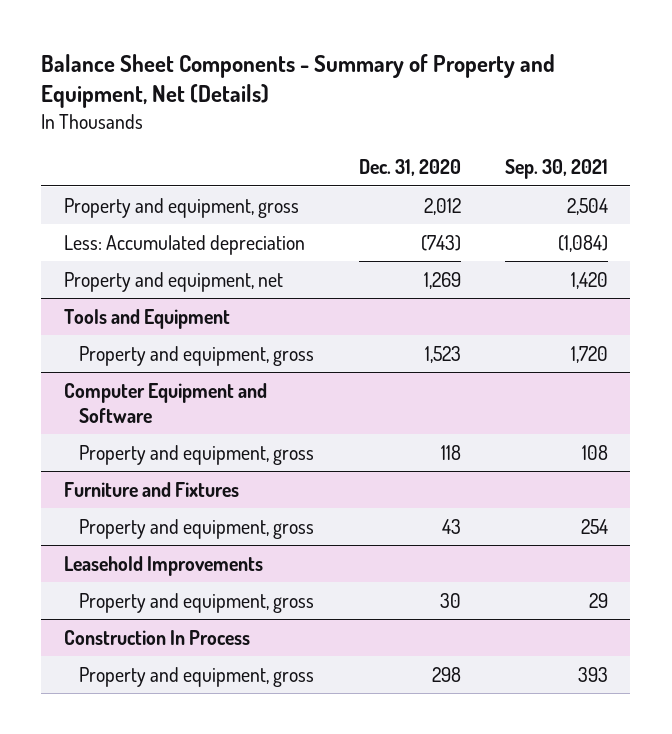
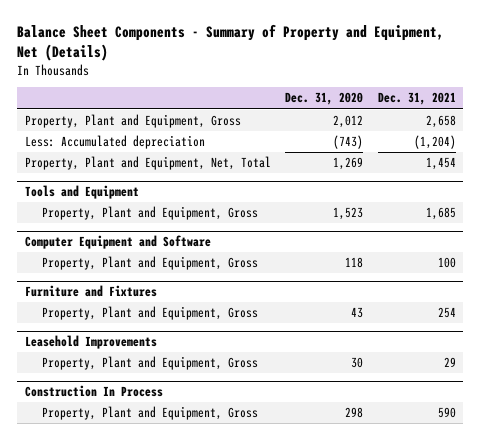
[505,159,609,180] Sep. 30, 2021 -> none
none -> [377,92,456,106] Dec. 31, 2021
[63,197,299,218] Property and equipment, gross -> [24,114,241,129] Property, Plant and Equipment, Gross
[63,271,283,292] Property and equipment, net -> [24,156,271,171] Property, Plant and Equipment, Net, Total
[79,345,315,366] Property and equipment, gross -> [42,206,259,221] Property, Plant and Equipment, Gross
[79,444,315,465] Property and equipment, gross -> [42,256,259,271] Property, Plant and Equipment, Gross
[79,518,315,539] Property and equipment, gross -> [42,306,259,321] Property, Plant and Equipment, Gross
[79,592,315,613] Property and equipment, gross -> [42,356,259,371] Property, Plant and Equipment, Gross
[79,666,315,687] Property and equipment, gross -> [42,406,259,421] Property, Plant and Equipment, Gross

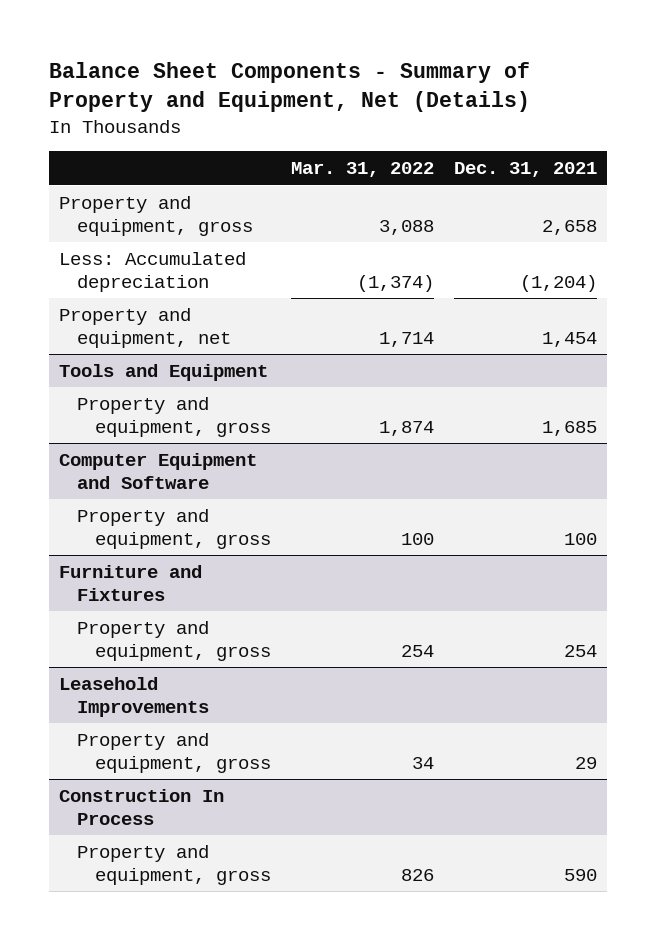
[285,92,364,106] Dec. 31, 2020 -> none
none -> [290,162,434,178] Mar. 31, 2022
[24,114,241,129] Property, Plant and Equipment, Gross -> [58,195,254,236] Property and equipment, gross
[24,156,271,171] Property, Plant and Equipment, Net, Total -> [58,307,232,348] Property and equipment, net
[42,206,259,221] Property, Plant and Equipment, Gross -> [77,396,272,437] Property and equipment, gross
[42,256,259,271] Property, Plant and Equipment, Gross -> [77,508,272,549] Property and equipment, gross
[42,306,259,321] Property, Plant and Equipment, Gross -> [77,620,272,661] Property and equipment, gross
[42,356,259,371] Property, Plant and Equipment, Gross -> [77,732,272,773] Property and equipment, gross
[42,406,259,421] Property, Plant and Equipment, Gross -> [77,844,272,885] Property and equipment, gross

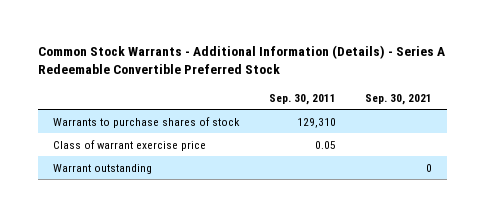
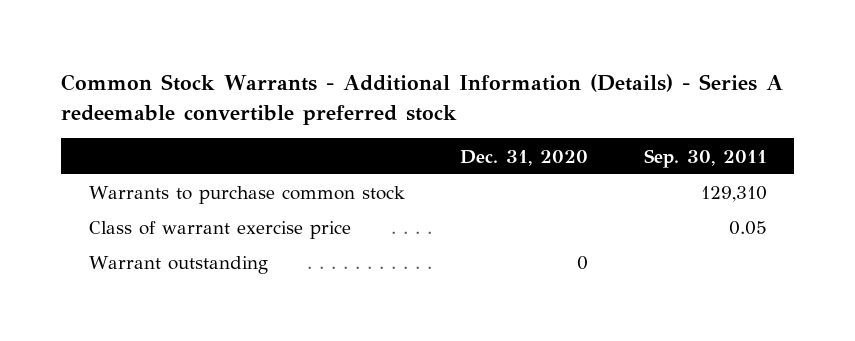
[38,45,446,75] Common Stock Warrants - Additional Information (Details) - Series A Redeemable Convertible Preferred Stock -> [61,74,784,125] Common Stock Warrants - Additional Information (Details) - Series A redeemable convertible preferred stock
[365,93,433,105] Sep. 30, 2021 -> none
none -> [460,149,589,166] Dec. 31, 2020
[52,116,240,128] Warrants to purchase shares of stock -> [88,186,405,205] Warrants to purchase common stock

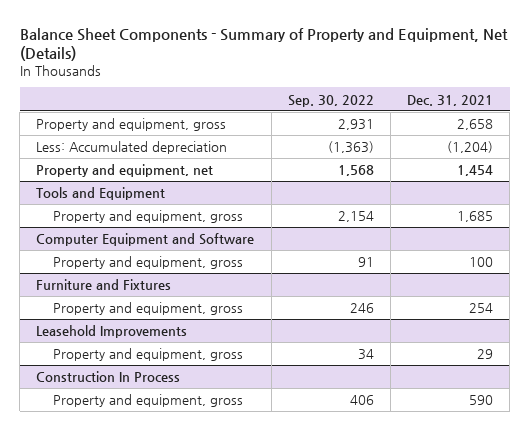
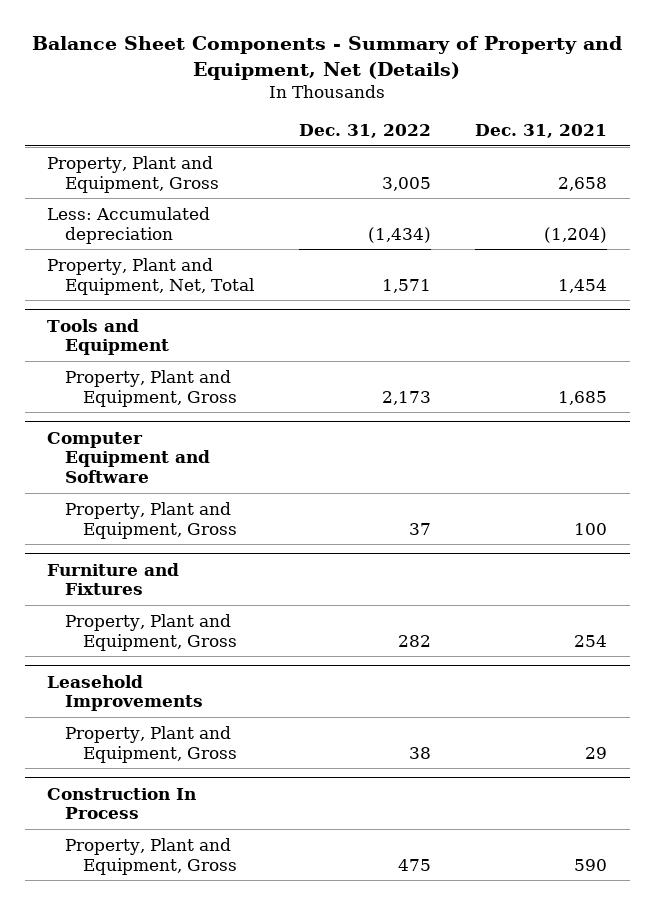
[287,94,374,107] Sep. 30, 2022 -> none
none -> [298,124,431,139] Dec. 31, 2022
[36,118,227,132] Property and equipment, gross -> [46,155,219,193] Property, Plant and Equipment, Gross
[36,164,214,178] Property and equipment, net -> [46,257,254,295] Property, Plant and Equipment, Net, Total
[52,210,243,224] Property and equipment, gross -> [64,369,238,407] Property, Plant and Equipment, Gross
[52,256,243,270] Property and equipment, gross -> [64,501,238,539] Property, Plant and Equipment, Gross
[52,302,243,316] Property and equipment, gross -> [64,613,238,651] Property, Plant and Equipment, Gross
[52,348,243,362] Property and equipment, gross -> [64,725,238,763] Property, Plant and Equipment, Gross
[52,394,243,408] Property and equipment, gross -> [64,837,238,875] Property, Plant and Equipment, Gross

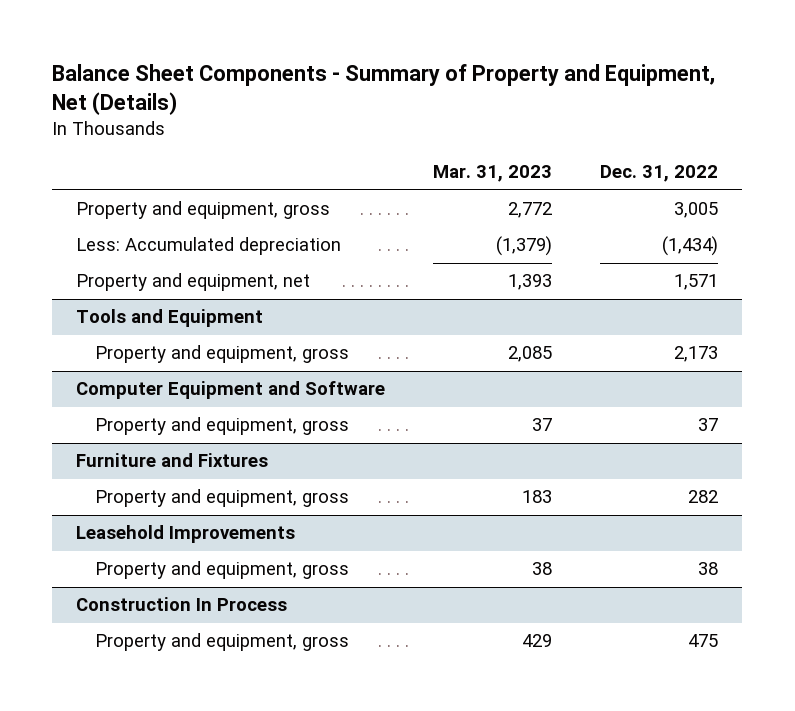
[475,124,608,139] Dec. 31, 2021 -> none
none -> [433,165,553,183] Mar. 31, 2023
[46,155,219,193] Property, Plant and Equipment, Gross -> [76,201,331,220] Property and equipment, gross
[46,257,254,295] Property, Plant and Equipment, Net, Total -> [76,273,311,292] Property and equipment, net
[64,369,238,407] Property, Plant and Equipment, Gross -> [95,345,350,364] Property and equipment, gross
[64,501,238,539] Property, Plant and Equipment, Gross -> [95,417,350,436] Property and equipment, gross
[64,613,238,651] Property, Plant and Equipment, Gross -> [95,489,350,508] Property and equipment, gross
[64,725,238,763] Property, Plant and Equipment, Gross -> [95,561,350,580] Property and equipment, gross
[64,837,238,875] Property, Plant and Equipment, Gross -> [95,633,350,652] Property and equipment, gross

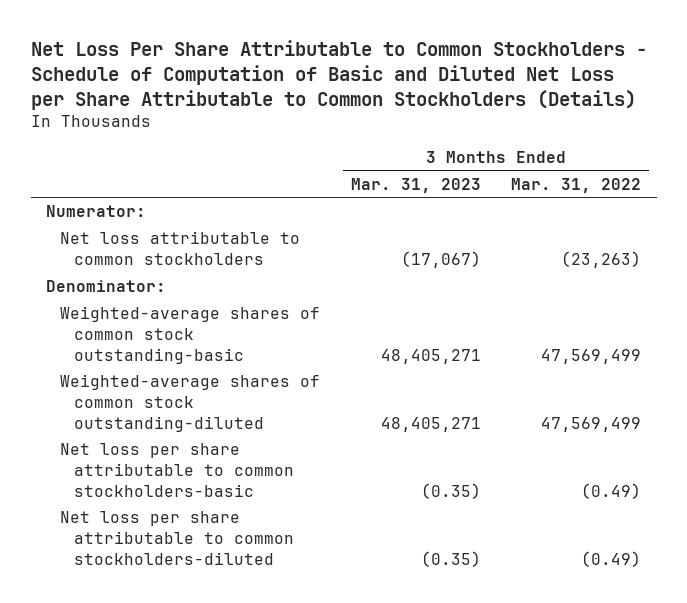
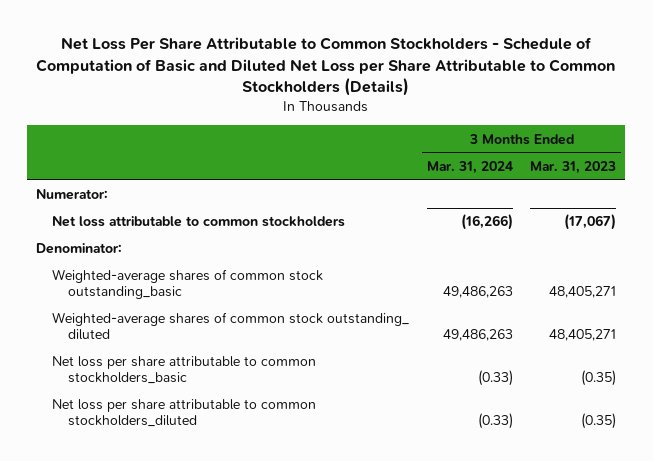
[511,177,642,193] Mar. 31, 2022 -> none
none -> [426,160,513,174] Mar. 31, 2024
[60,306,321,364] Weighted-average shares of common stock outstanding-basic -> [51,269,323,300] Weighted-average shares of common stock outstanding_basic
[60,374,321,432] Weighted-average shares of common stock outstanding-diluted -> [51,312,409,341] Weighted-average shares of common stock outstanding_ diluted
[60,443,295,497] Net loss per share attributable to common stockholders-basic -> [51,356,316,385] Net loss per share attributable to common stockholders_basic
[60,511,295,565] Net loss per share attributable to common stockholders-diluted -> [51,399,316,428] Net loss per share attributable to common stockholders_diluted

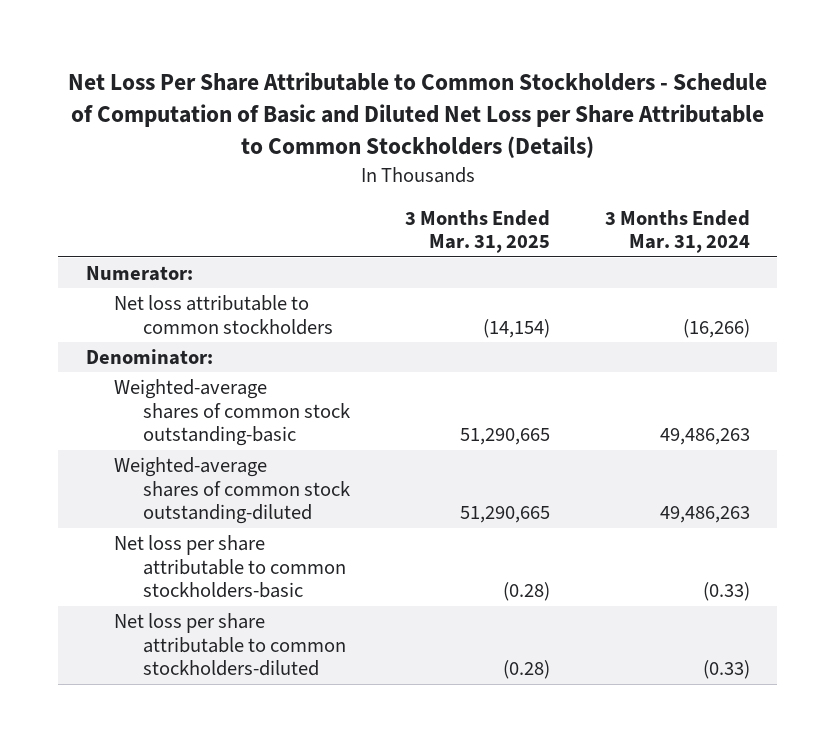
[530,160,617,174] Mar. 31, 2023 -> none
none -> [404,209,550,254] 3 Months Ended Mar. 31, 2025
[51,269,323,300] Weighted-average shares of common stock outstanding_basic -> [114,378,350,447] Weighted-average shares of common stock outstanding-basic
[51,312,409,341] Weighted-average shares of common stock outstanding_ diluted -> [114,456,350,525] Weighted-average shares of common stock outstanding-diluted
[51,356,316,385] Net loss per share attributable to common stockholders_basic -> [114,534,346,599] Net loss per share attributable to common stockholders-basic
[51,399,316,428] Net loss per share attributable to common stockholders_diluted -> [114,612,346,677] Net loss per share attributable to common stockholders-diluted

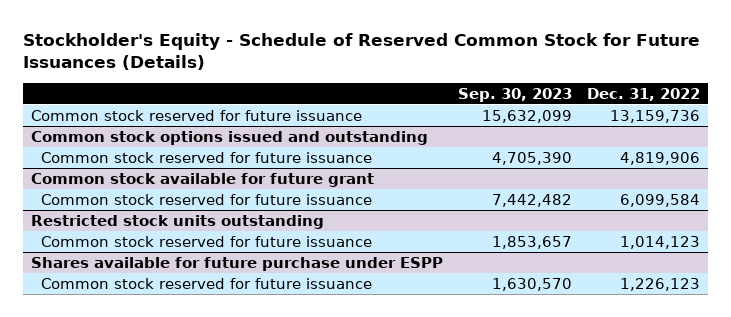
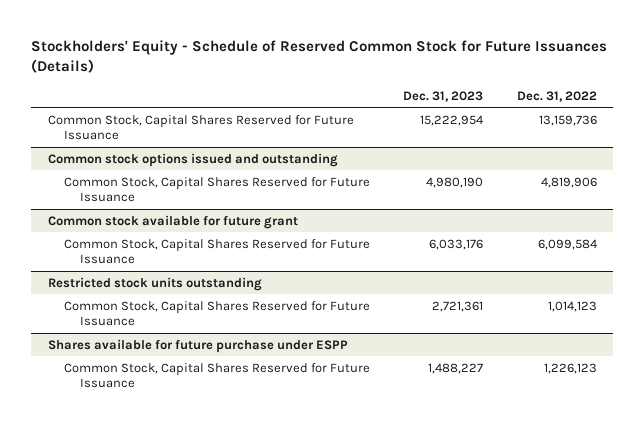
[23,32,701,71] Stockholder's Equity - Schedule of Reserved Common Stock for Future Issuances (Details) -> [31,40,608,74] Stockholders' Equity - Schedule of Reserved Common Stock for Future Issuances (Details)
[457,87,572,102] Sep. 30, 2023 -> none
none -> [403,90,484,102] Dec. 31, 2023
[30,109,362,121] Common stock reserved for future issuance -> [47,114,354,140] Common Stock, Capital Shares Reserved for Future Issuance
[41,151,373,163] Common stock reserved for future issuance -> [63,176,370,202] Common Stock, Capital Shares Reserved for Future Issuance
[41,193,373,205] Common stock reserved for future issuance -> [63,238,370,264] Common Stock, Capital Shares Reserved for Future Issuance
[41,235,373,247] Common stock reserved for future issuance -> [63,300,370,326] Common Stock, Capital Shares Reserved for Future Issuance
[41,277,373,289] Common stock reserved for future issuance -> [63,362,370,388] Common Stock, Capital Shares Reserved for Future Issuance

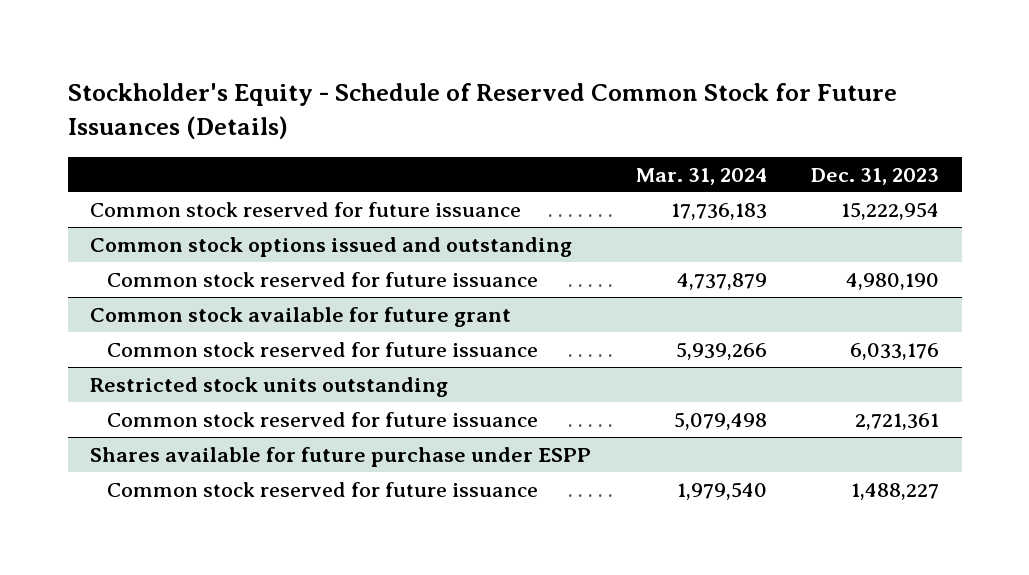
[31,40,608,74] Stockholders' Equity - Schedule of Reserved Common Stock for Future Issuances (Details) -> [67,83,897,140] Stockholder's Equity - Schedule of Reserved Common Stock for Future Issuances (Details)
[516,90,597,102] Dec. 31, 2022 -> none
none -> [635,167,767,185] Mar. 31, 2024
[47,114,354,140] Common Stock, Capital Shares Reserved for Future Issuance -> [90,201,522,217] Common stock reserved for future issuance
[63,176,370,202] Common Stock, Capital Shares Reserved for Future Issuance -> [107,271,539,287] Common stock reserved for future issuance
[63,238,370,264] Common Stock, Capital Shares Reserved for Future Issuance -> [107,341,539,357] Common stock reserved for future issuance
[63,300,370,326] Common Stock, Capital Shares Reserved for Future Issuance -> [107,411,539,427] Common stock reserved for future issuance
[63,362,370,388] Common Stock, Capital Shares Reserved for Future Issuance -> [107,481,539,497] Common stock reserved for future issuance

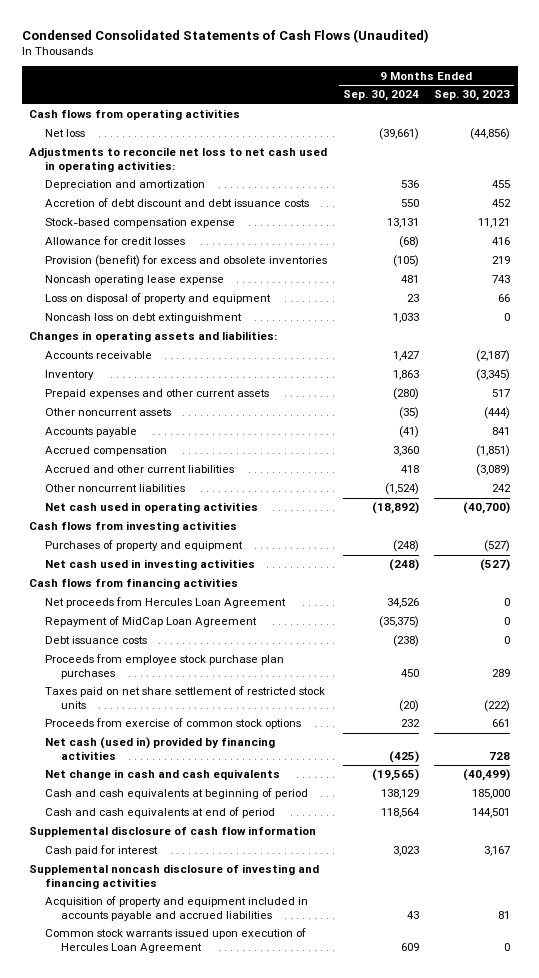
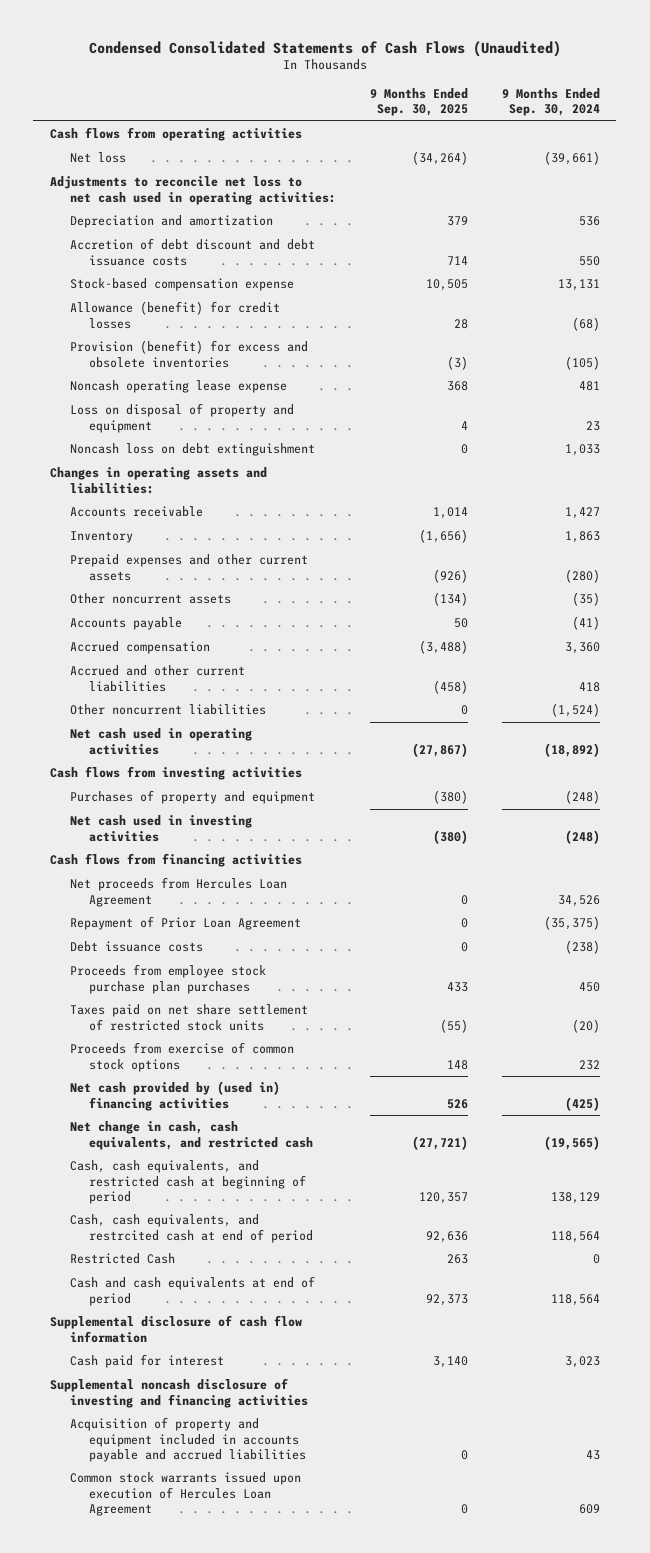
[433,90,510,102] Sep. 30, 2023 -> none
none -> [369,87,468,117] 9 Months Ended Sep. 30, 2025
[45,236,186,246] Allowance for credit losses -> [69,301,280,329] Allowance (benefit) for credit losses
[45,616,258,628] Repayment of MidCap Loan Agreement -> [69,916,301,931] Repayment of Prior Loan Agreement
[45,737,276,761] Net cash (used in) provided by financing activities -> [69,1081,280,1111] Net cash provided by (used in) financing activities
[45,769,281,781] Net change in cash and cash equivalents -> [69,1121,314,1150] Net change in cash, cash equivalents, and restricted cash
[45,788,309,800] Cash and cash equivalents at beginning of period -> [69,1160,307,1204] Cash, cash equivalents, and restricted cash at beginning of period
none -> [69,1214,314,1243] Cash, cash equivalents, and restrcited cash at end of period
none -> [69,1253,175,1265] Restricted Cash

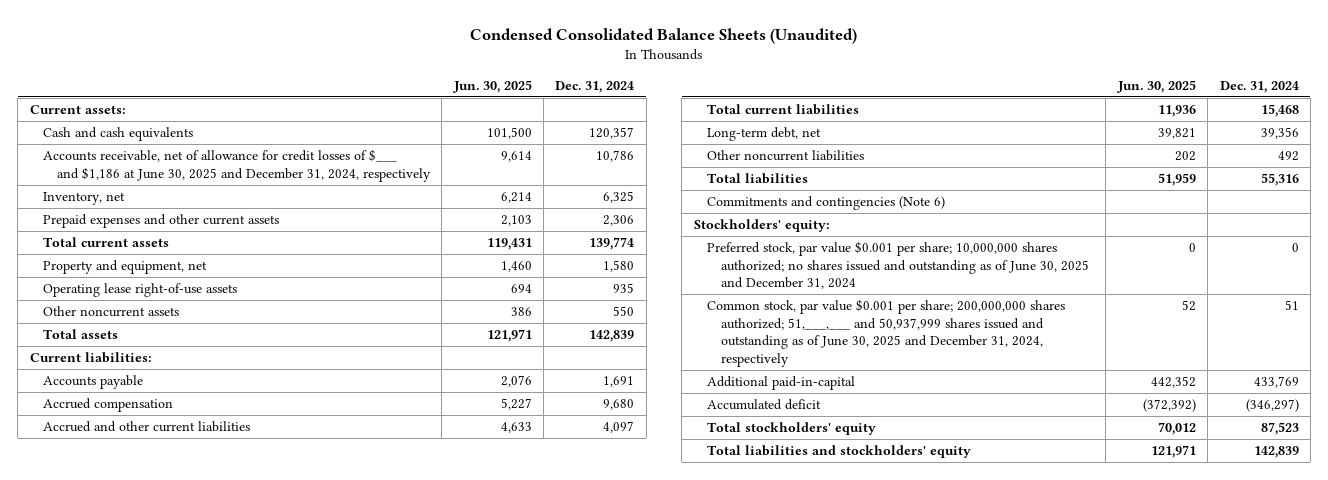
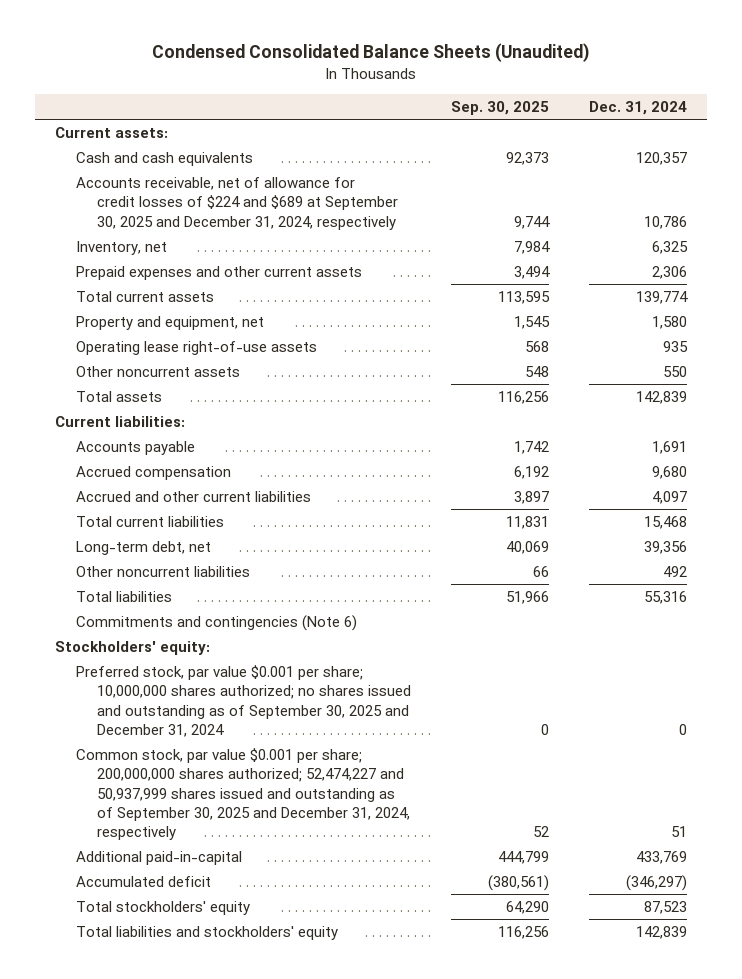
[452,79,532,93] Jun. 30, 2025 -> none
none -> [451,100,550,115] Sep. 30, 2025
[43,149,431,182] Accounts receivable, net of allowance for credit losses of $___ and $1,186 at June 30, 2025 and December 31, 2024, respectively -> [75,177,398,230] Accounts receivable, net of allowance for credit losses of $224 and $689 at September 30, 2025 and December 31, 2024, respectively
[707,241,1089,290] Preferred stock, par value $0.001 per share; 10,000,000 shares authorized; no shares issued and outstanding as of June 30, 2025 and December 31, 2024 -> [75,665,411,737] Preferred stock, par value $0.001 per share; 10,000,000 shares authorized; no shares issued and outstanding as of September 30, 2025 and December 31, 2024
[707,299,1066,367] Common stock, par value $0.001 per share; 200,000,000 shares authorized; 51,___,___ and 50,937,999 shares issued and outstanding as of June 30, 2025 and December 31, 2024, respectively -> [75,748,410,841] Common stock, par value $0.001 per share; 200,000,000 shares authorized; 52,474,227 and 50,937,999 shares issued and outstanding as of September 30, 2025 and December 31, 2024, respectively

